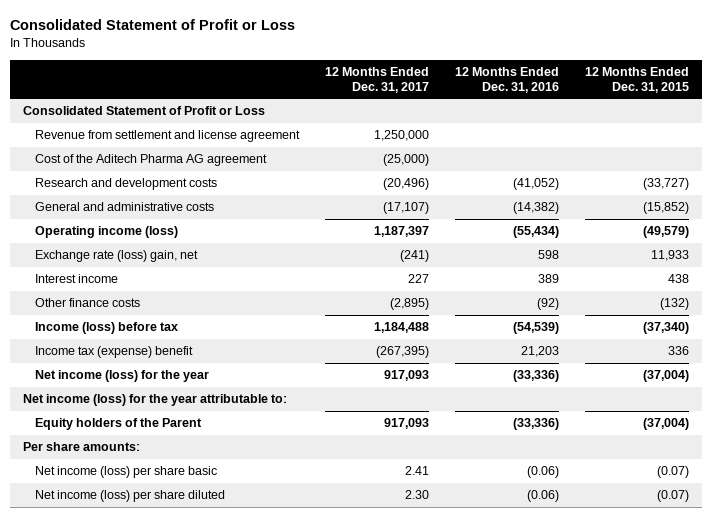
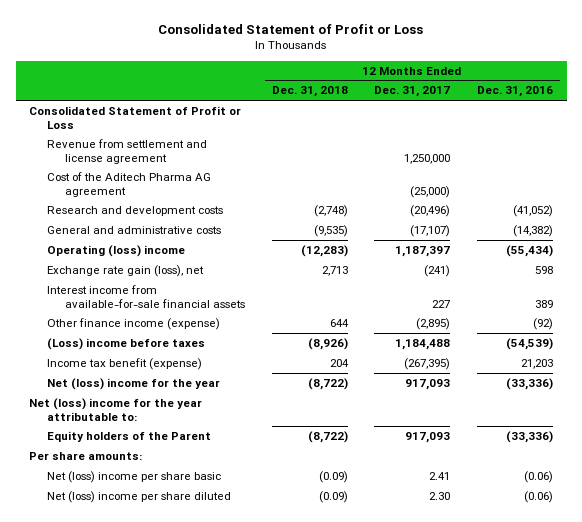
[584,66,689,93] 12 Months Ended Dec. 31, 2015 -> none
none -> [271,86,348,98] Dec. 31, 2018
[35,226,179,239] Operating income (loss) -> [47,244,186,257] Operating (loss) income
[35,250,199,263] Exchange rate (loss) gain, net -> [47,264,205,277] Exchange rate gain (loss), net
[35,274,119,284] Interest income -> [47,284,246,308] Interest income from available-for-sale financial assets
[35,298,141,308] Other finance costs -> [47,317,221,330] Other finance income (expense)
[35,322,179,335] Income (loss) before tax -> [47,337,206,350] (Loss) income before taxes
[35,346,194,359] Income tax (expense) benefit -> [47,357,203,370] Income tax benefit (expense)
[35,370,210,383] Net income (loss) for the year -> [47,377,221,390] Net (loss) income for the year
[23,394,288,407] Net income (loss) for the year attributable to: -> [29,397,203,421] Net (loss) income for the year attributable to:
[35,466,218,479] Net income (loss) per share basic -> [47,470,222,483] Net (loss) income per share basic
[35,490,226,503] Net income (loss) per share diluted -> [47,490,232,503] Net (loss) income per share diluted

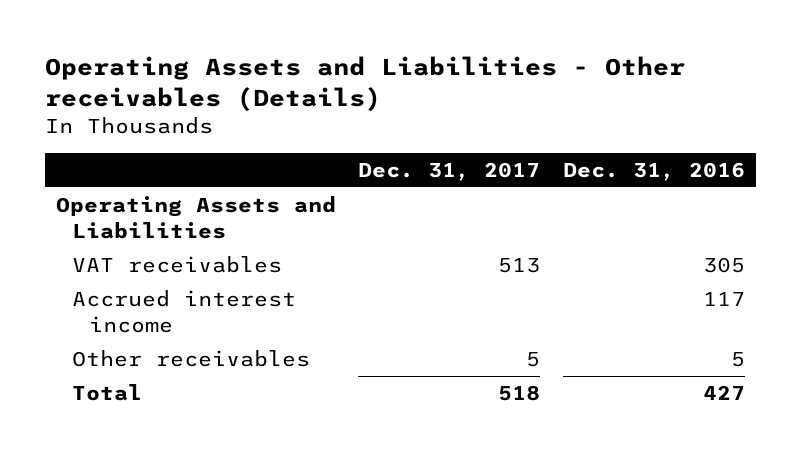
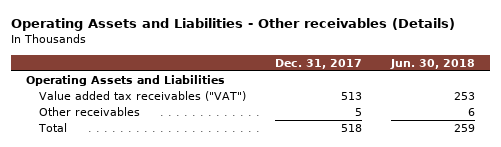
[562,161,745,181] Dec. 31, 2016 -> none
none -> [390,58,476,69] Jun. 30, 2018
[72,289,297,333] Accrued interest income -> none
[72,255,283,273] VAT receivables -> [38,91,246,102] Value added tax receivables ("VAT")

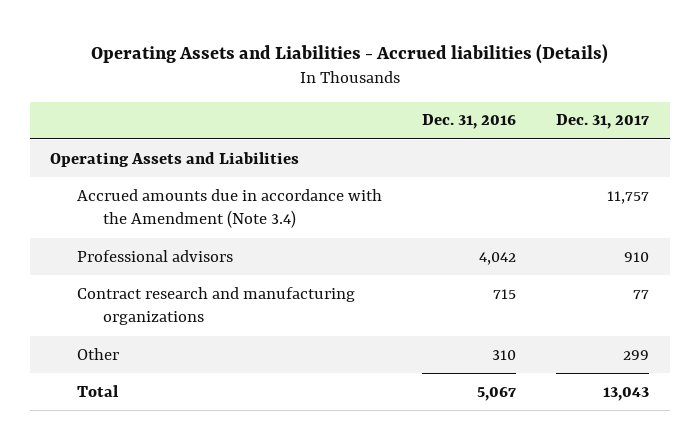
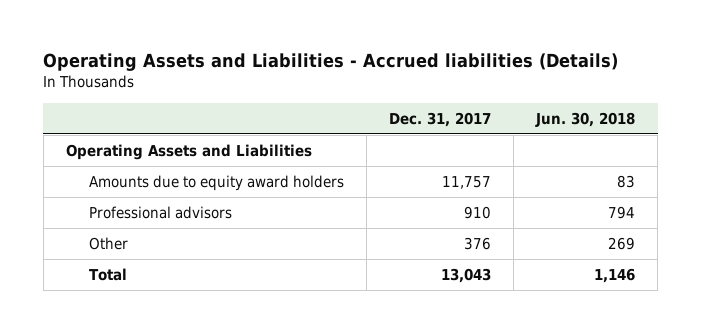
[422,114,517,130] Dec. 31, 2016 -> none
none -> [535,111,636,127] Jun. 30, 2018
[76,188,382,229] Accrued amounts due in accordance with the Amendment (Note 3.4) -> [89,174,345,191] Amounts due to equity award holders
[76,286,355,326] Contract research and manufacturing organizations -> none
[623,349,650,360] 299 -> [464,236,492,250] 376

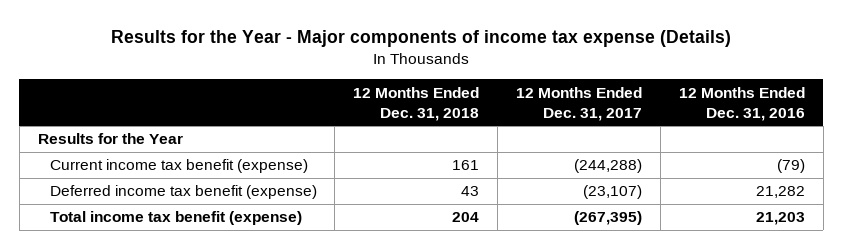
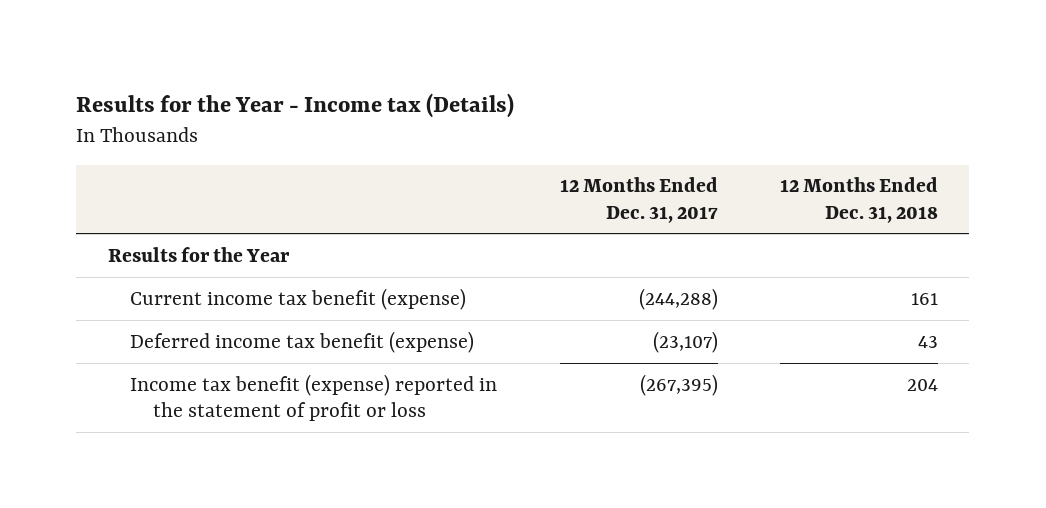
[111,30,732,48] Results for the Year - Major components of income tax expense (Details) -> [76,92,515,118] Results for the Year - Income tax (Details)
[678,86,805,121] 12 Months Ended Dec. 31, 2016 -> none
[49,211,302,226] Total income tax benefit (expense) -> [130,373,498,421] Income tax benefit (expense) reported in the statement of profit or loss

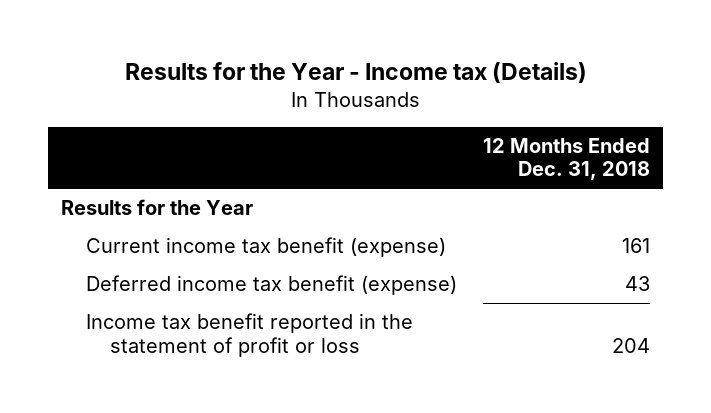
[559,177,718,223] 12 Months Ended Dec. 31, 2017 -> none
[130,373,498,421] Income tax benefit (expense) reported in the statement of profit or loss -> [85,313,413,357] Income tax benefit reported in the statement of profit or loss

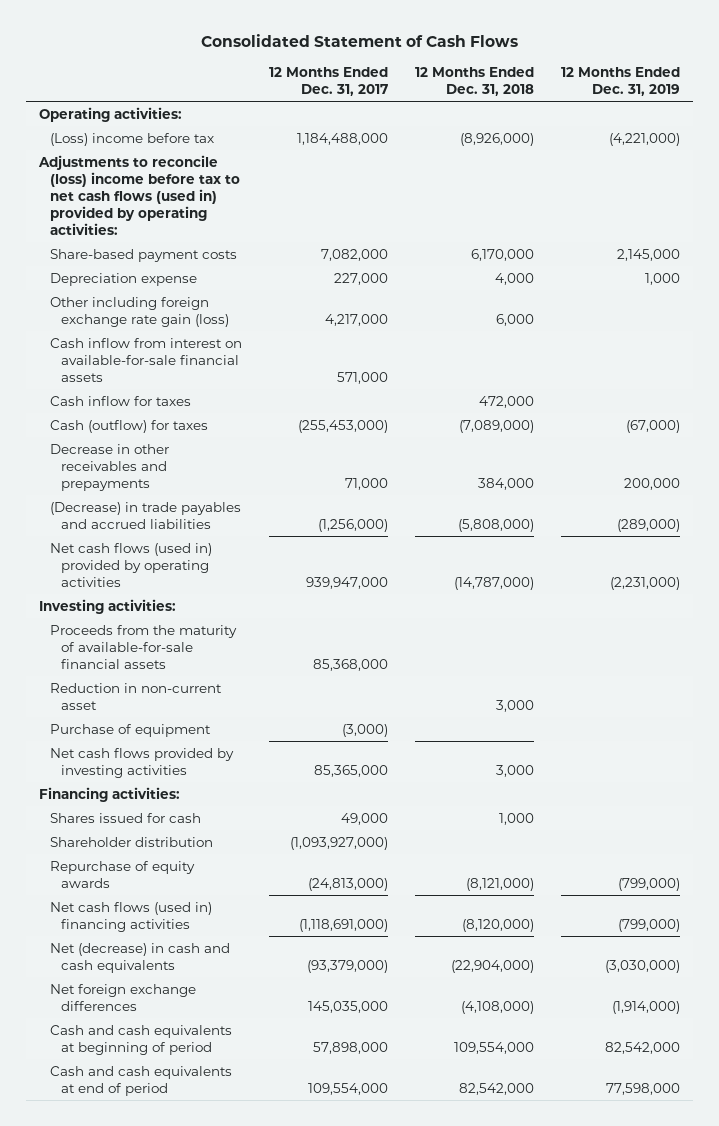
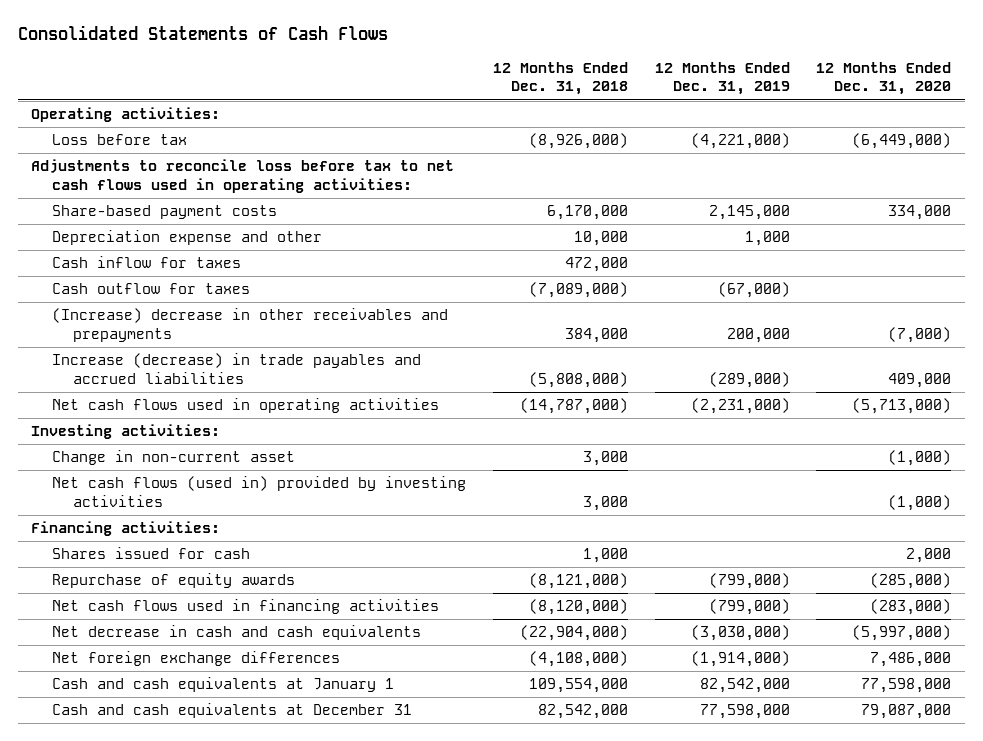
[200,34,518,48] Consolidated Statement of Cash Flows -> [17,25,388,41] Consolidated Statements of Cash Flows
[269,67,389,97] 12 Months Ended Dec. 31, 2017 -> none
none -> [816,61,952,96] 12 Months Ended Dec. 31, 2020
[50,132,215,146] (Loss) income before tax -> [52,134,188,146] Loss before tax
[38,154,241,236] Adjustments to reconcile (loss) income before tax to net cash flows (used in) provided by operating activities: -> [31,159,455,193] Adjustments to reconcile loss before tax to net cash flows used in operating activities:
[50,296,230,327] Other including foreign exchange rate gain (loss) -> none
[50,337,243,382] Cash inflow from interest on available-for-sale financial assets -> none
[50,272,198,286] Depreciation expense -> [52,230,323,246] Depreciation expense and other
[494,272,534,285] 4,000 -> [573,231,628,247] 10,000
[50,419,209,433] Cash (outflow) for taxes -> [52,283,251,295] Cash outflow for taxes
[50,443,170,491] Decrease in other receivables and prepayments -> [52,308,449,342] (Increase) decrease in other receivables and prepayments
[50,501,242,529] (Decrease) in trade payables and accrued liabilities -> [52,353,422,384] Increase (decrease) in trade payables and accrued liabilities
[50,542,213,587] Net cash flows (used in) provided by operating activities -> [52,398,440,414] Net cash flows used in operating activities
[50,624,238,669] Proceeds from the maturity of available-for-sale financial assets -> none
[50,723,212,737] Purchase of equipment -> none
[50,682,223,710] Reduction in non-current asset -> [52,450,296,466] Change in non-current asset
[50,747,235,778] Net cash flows provided by investing activities -> [52,476,467,507] Net cash flows (used in) provided by investing activities
[50,836,214,847] Shareholder distribution -> none
[50,901,213,932] Net cash flows (used in) financing activities -> [52,599,440,615] Net cash flows used in financing activities
[50,942,231,973] Net (decrease) in cash and cash equivalents -> [52,625,422,641] Net decrease in cash and cash equivalents
[50,1024,233,1055] Cash and cash equivalents at beginning of period -> [52,677,395,693] Cash and cash equivalents at January 1
[50,1065,233,1096] Cash and cash equivalents at end of period -> [52,703,413,719] Cash and cash equivalents at December 31

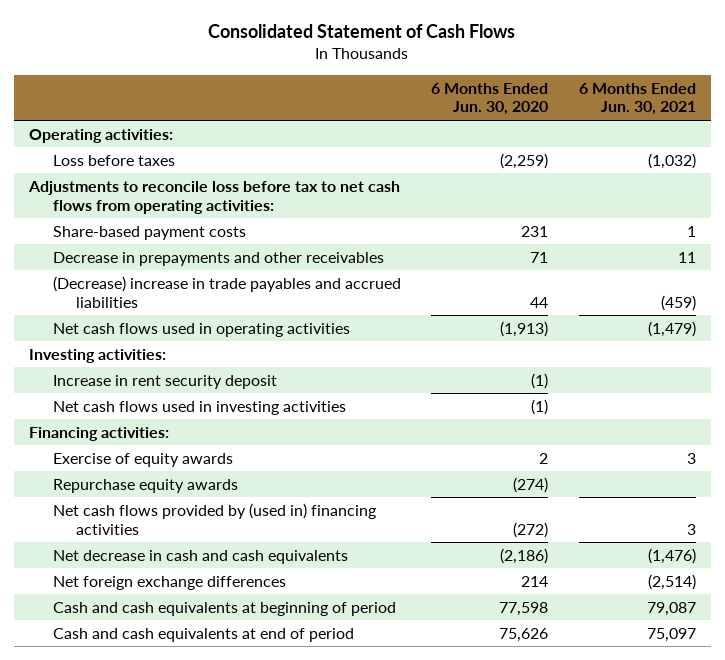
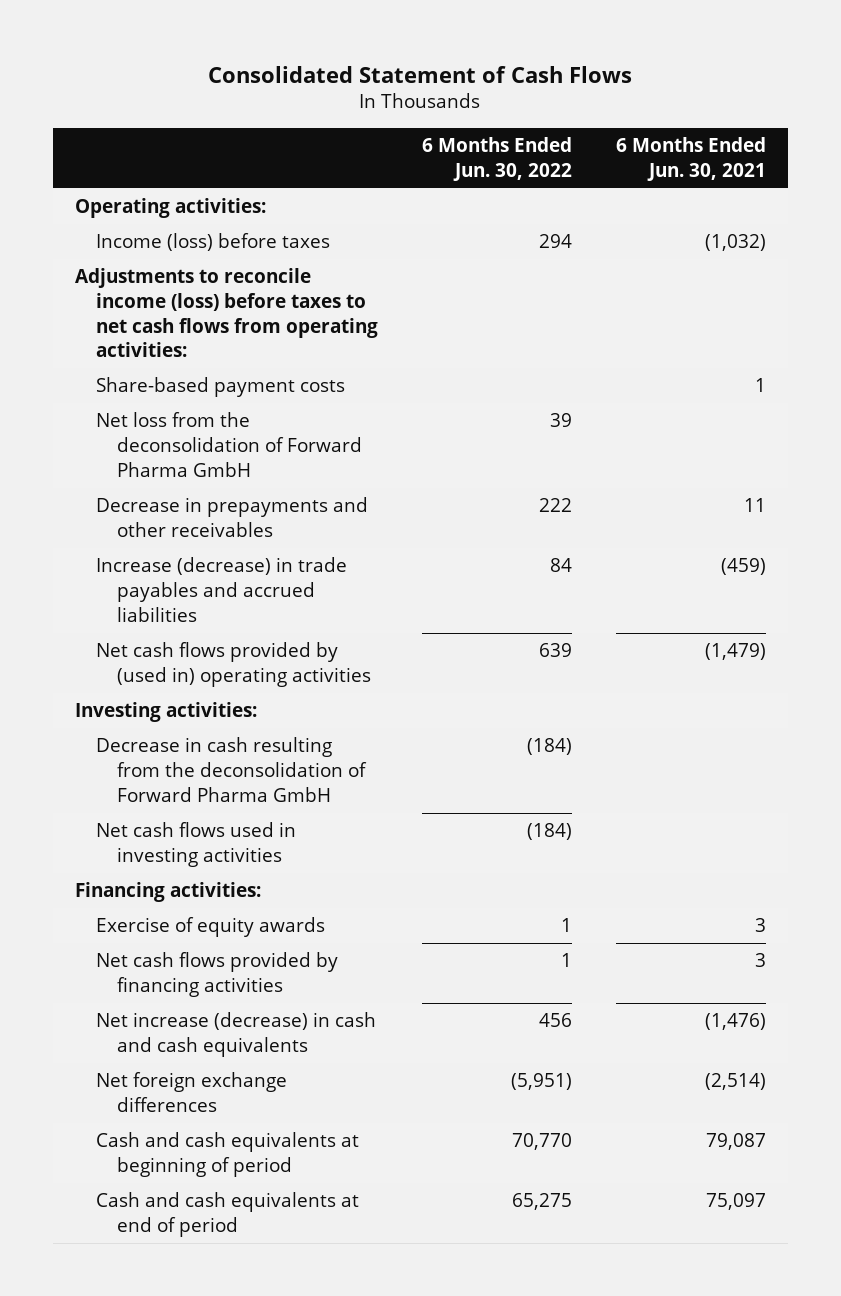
[431,82,549,116] 6 Months Ended Jun. 30, 2020 -> none
none -> [422,137,573,181] 6 Months Ended Jun. 30, 2022
[52,154,175,166] Loss before taxes -> [96,233,331,252] Income (loss) before taxes
[27,180,400,214] Adjustments to reconcile loss before tax to net cash flows from operating activities: -> [74,268,379,358] Adjustments to reconcile income (loss) before taxes to net cash flows from operating activities:
none -> [96,412,363,477] Net loss from the deconsolidation of Forward Pharma GmbH
[52,275,401,308] (Decrease) increase in trade payables and accrued liabilities -> [96,557,348,622] Increase (decrease) in trade payables and accrued liabilities
[52,322,350,337] Net cash flows used in operating activities -> [96,642,372,688] Net cash flows provided by (used in) operating activities
[52,374,277,389] Increase in rent security deposit -> none
none -> [96,737,368,802] Decrease in cash resulting from the deconsolidation of Forward Pharma GmbH
[52,478,238,493] Repurchase equity awards -> none
[52,502,376,535] Net cash flows provided by (used in) financing activities -> [96,952,339,998] Net cash flows provided by financing activities
[52,549,348,564] Net decrease in cash and cash equivalents -> [96,1012,377,1058] Net increase (decrease) in cash and cash equivalents

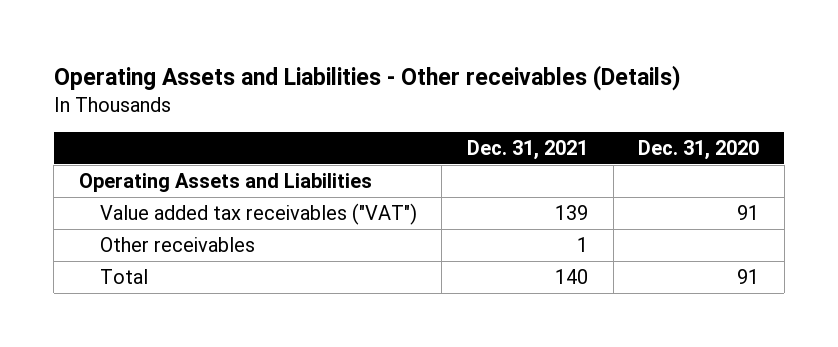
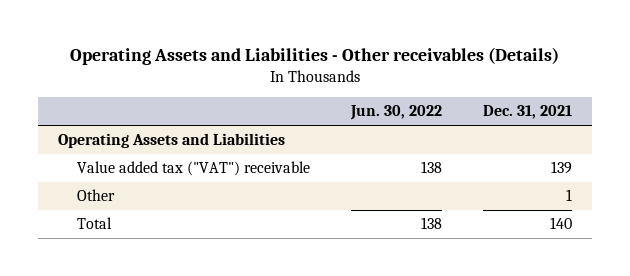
[638,139,760,160] Dec. 31, 2020 -> none
none -> [349,105,442,121] Jun. 30, 2022
[99,203,417,226] Value added tax receivables ("VAT") -> [77,161,311,177] Value added tax ("VAT") receivable
[99,237,255,253] Other receivables -> [77,189,116,202] Other

